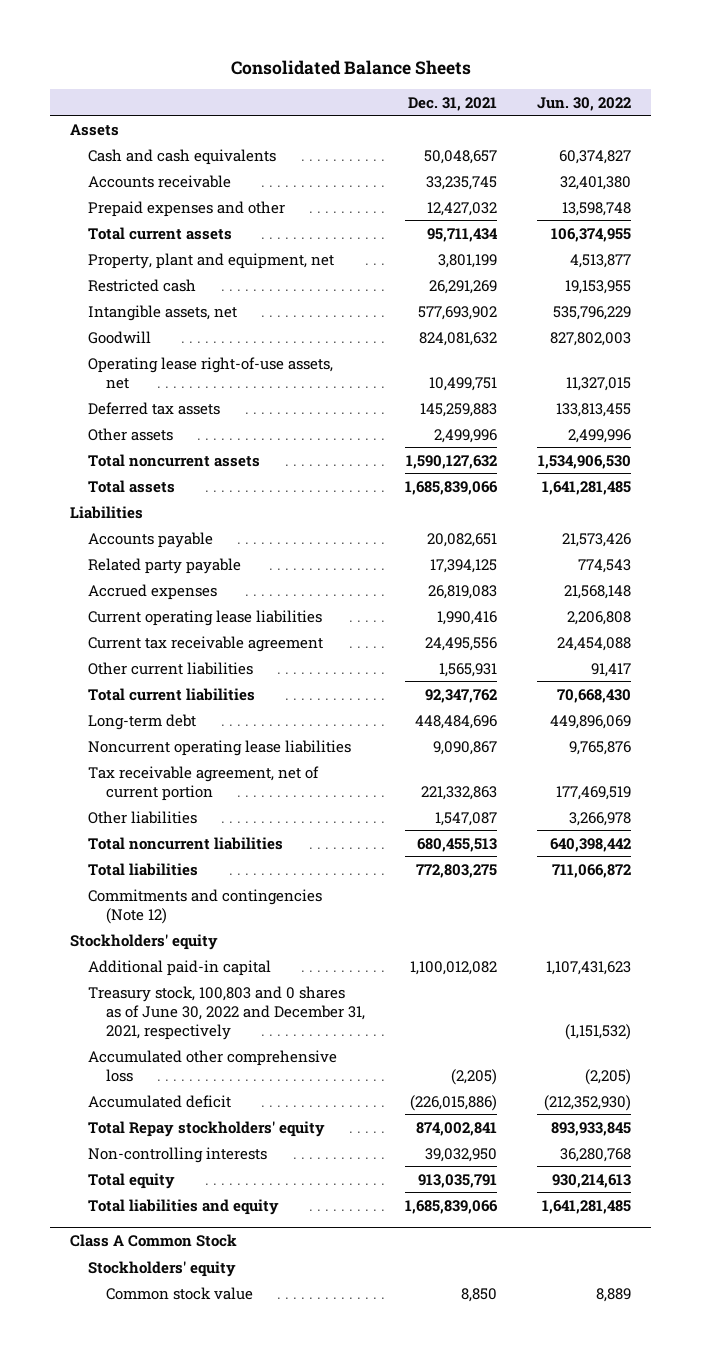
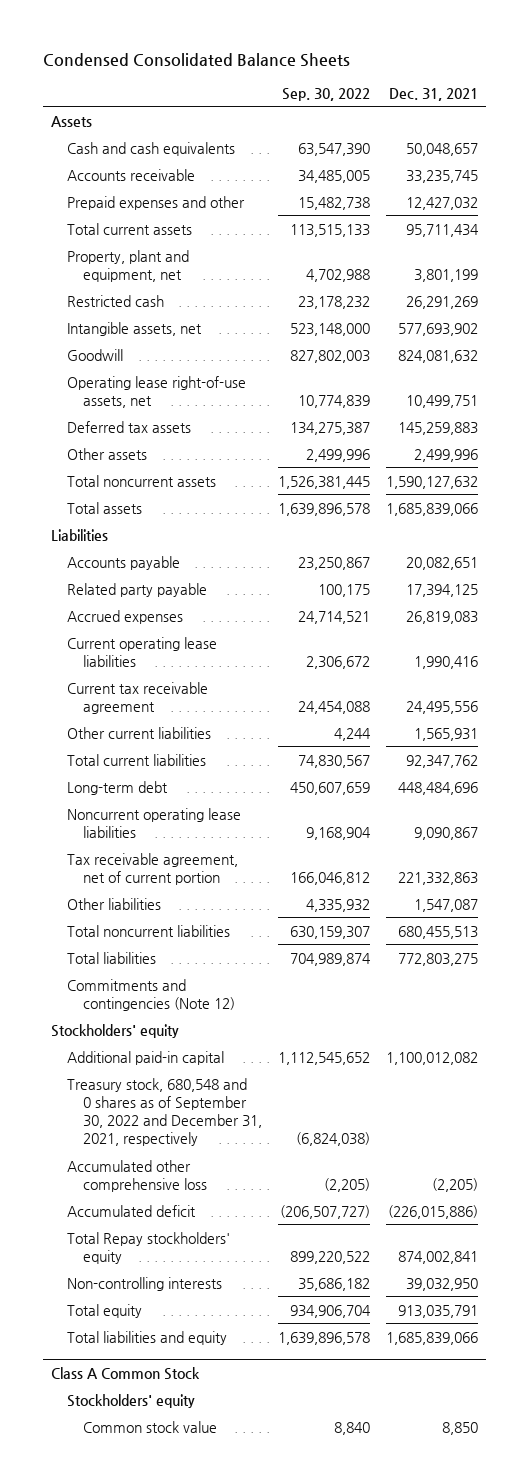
[230,59,471,75] Consolidated Balance Sheets -> [42,52,350,67] Condensed Consolidated Balance Sheets
[536,96,631,111] Jun. 30, 2022 -> none
none -> [281,87,370,101] Sep. 30, 2022
[88,985,366,1040] Treasury stock, 100,803 and 0 shares as of June 30, 2022 and December 31, 2021, respectively -> [66,1077,262,1146] Treasury stock, 680,548 and 0 shares as of September 30, 2022 and December 31, 2021, respectively

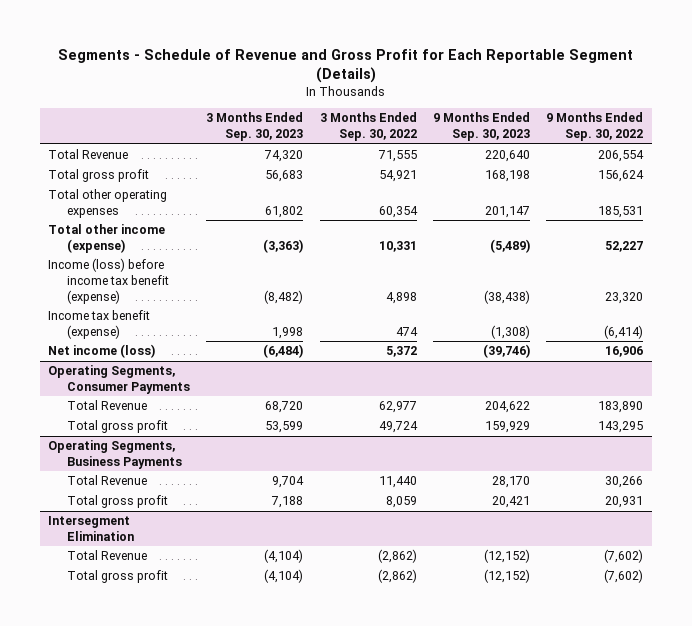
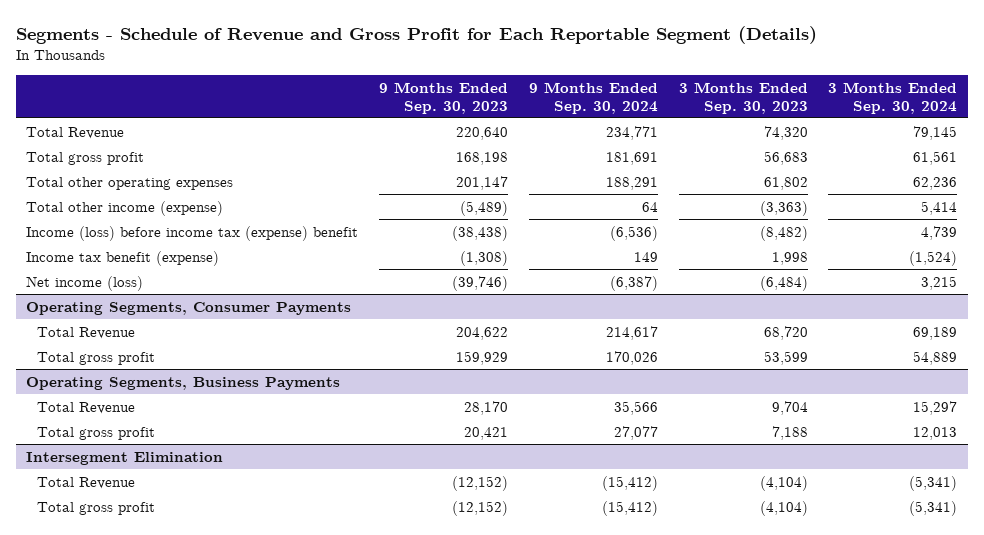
[319,112,417,142] 3 Months Ended Sep. 30, 2022 -> none
[546,112,644,142] 9 Months Ended Sep. 30, 2022 -> none
none -> [528,81,658,114] 9 Months Ended Sep. 30, 2024
none -> [828,81,958,114] 3 Months Ended Sep. 30, 2024
[48,258,169,304] Income (loss) before income tax benefit (expense) -> [26,225,359,241] Income (loss) before income tax (expense) benefit

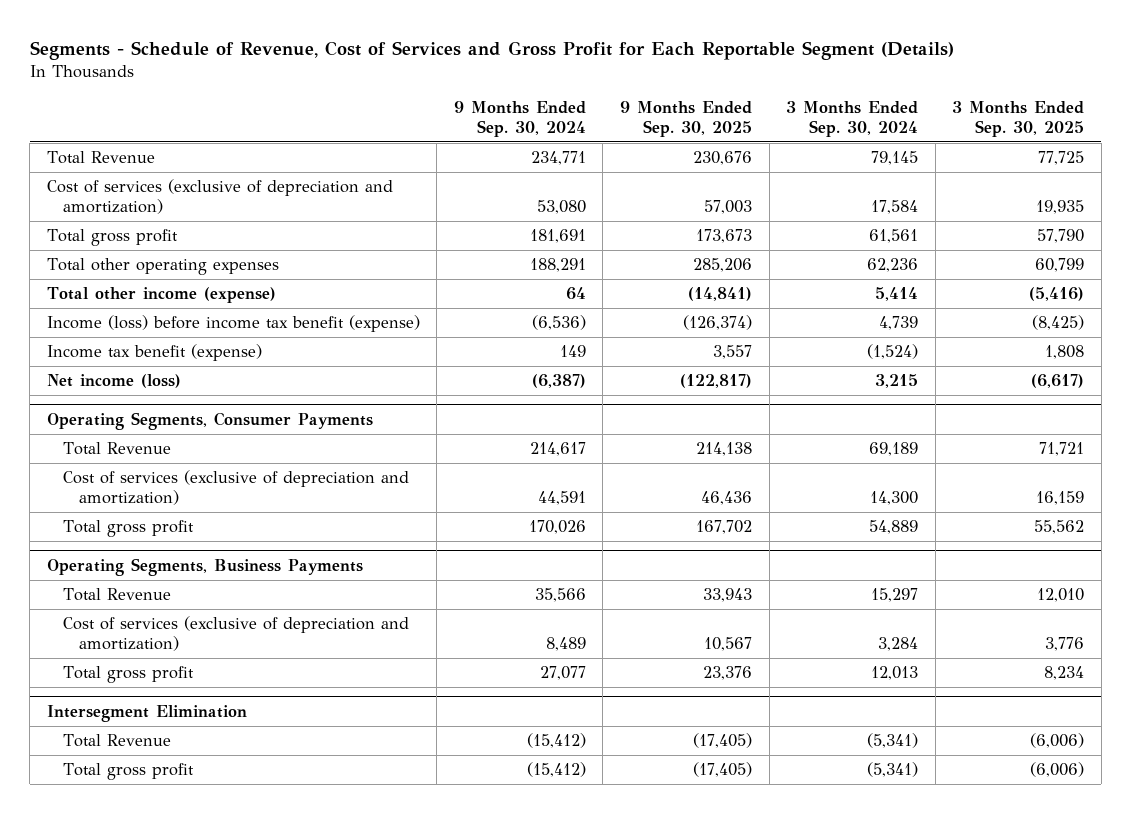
[16,25,818,44] Segments - Schedule of Revenue and Gross Profit for Each Reportable Segment (Details) -> [29,40,954,60] Segments - Schedule of Revenue, Cost of Services and Gross Profit for Each Reportable Segment (Details)
[379,81,509,114] 9 Months Ended Sep. 30, 2023 -> none
[678,81,808,114] 3 Months Ended Sep. 30, 2023 -> none
none -> [620,101,753,137] 9 Months Ended Sep. 30, 2025
none -> [952,101,1085,137] 3 Months Ended Sep. 30, 2025
none -> [46,179,393,214] Cost of services (exclusive of depreciation and amortization)
[26,225,359,241] Income (loss) before income tax (expense) benefit -> [46,315,420,333] Income (loss) before income tax benefit (expense)
none -> [62,470,409,505] Cost of services (exclusive of depreciation and amortization)
none -> [62,616,409,651] Cost of services (exclusive of depreciation and amortization)

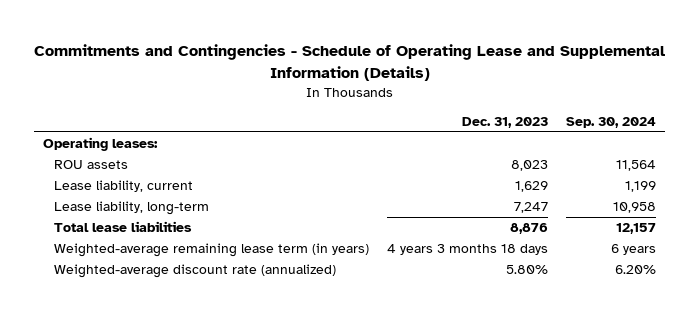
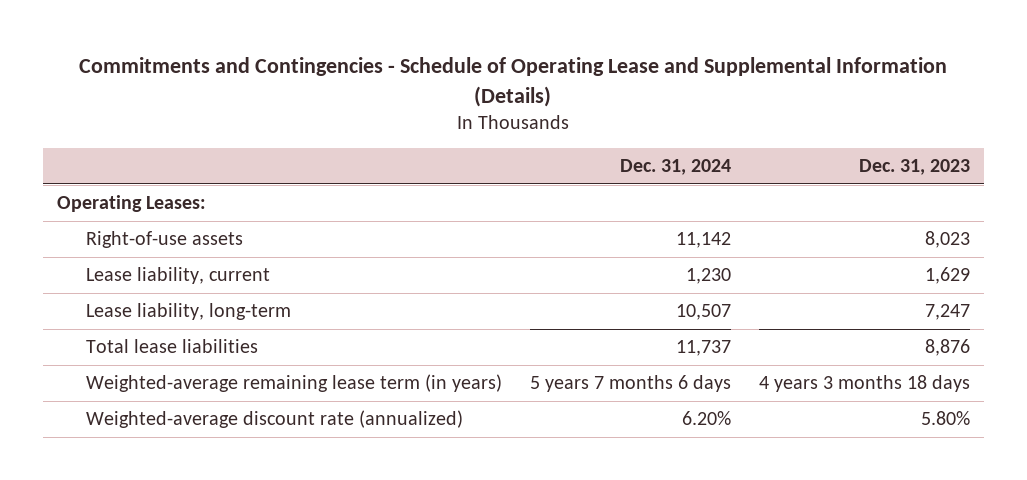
[566,117,657,129] Sep. 30, 2024 -> none
none -> [620,159,732,176] Dec. 31, 2024
[43,137,159,152] Operating leases: -> [56,195,206,213] Operating Leases:
[54,160,129,170] ROU assets -> [86,231,244,249] Right-of-use assets

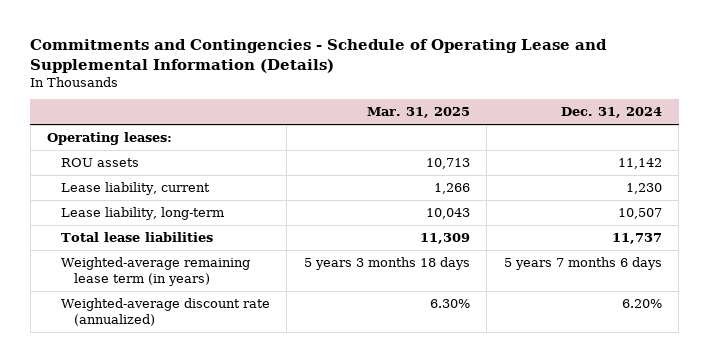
[859,159,971,176] Dec. 31, 2023 -> none
none -> [366,107,470,119] Mar. 31, 2025
[56,195,206,213] Operating Leases: -> [47,132,173,146] Operating leases:
[86,231,244,249] Right-of-use assets -> [60,158,139,168] ROU assets

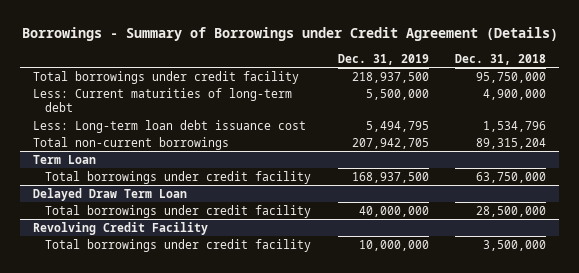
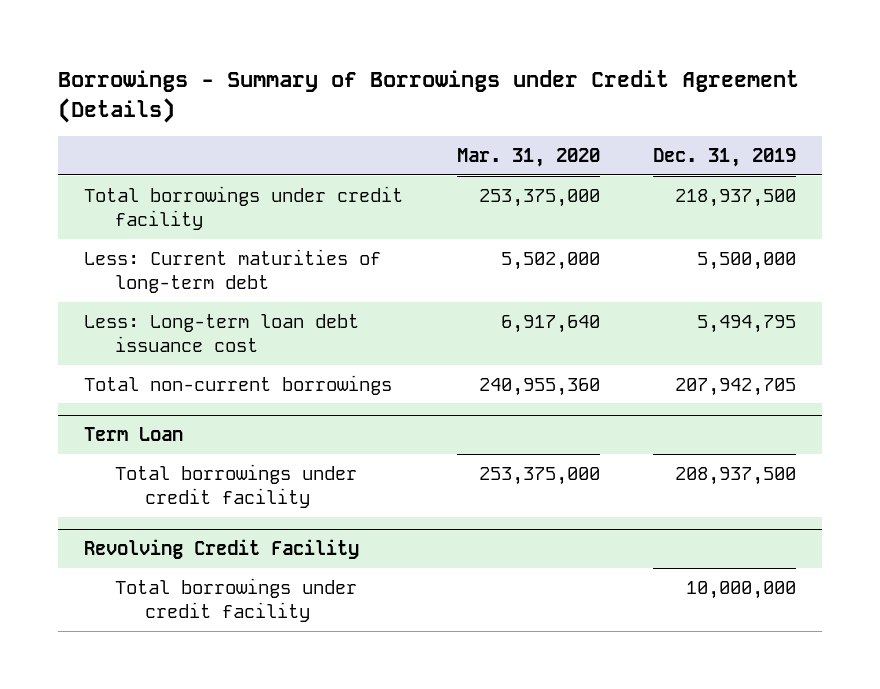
[455,53,547,65] Dec. 31, 2018 -> none
none -> [456,148,600,168] Mar. 31, 2020
[33,187,188,201] Delayed Draw Term Loan -> none
[45,204,312,218] Total borrowings under credit facility -> none
[351,171,429,183] 168,937,500 -> [674,466,796,485] 208,937,500

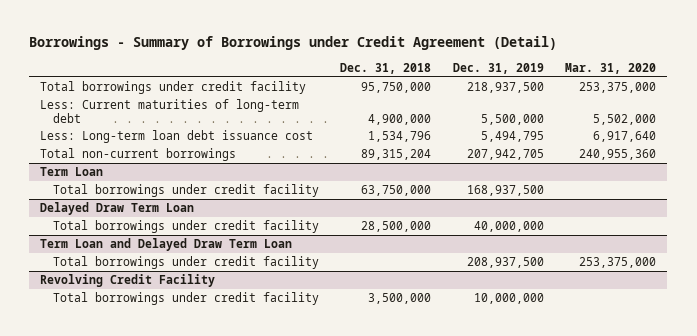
[57,70,799,124] Borrowings - Summary of Borrowings under Credit Agreement (Details) -> [29,36,558,51] Borrowings - Summary of Borrowings under Credit Agreement (Detail)
none -> [340,63,432,75] Dec. 31, 2018
none -> [52,184,319,198] Total borrowings under credit facility
none -> [40,202,195,216] Delayed Draw Term Loan
none -> [52,220,319,234] Total borrowings under credit facility
none -> [40,238,293,252] Term Loan and Delayed Draw Term Loan

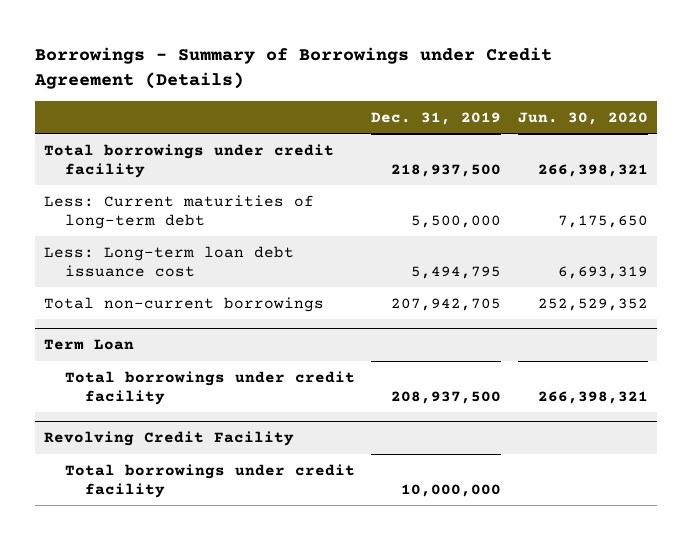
[29,36,558,51] Borrowings - Summary of Borrowings under Credit Agreement (Detail) -> [34,47,553,90] Borrowings - Summary of Borrowings under Credit Agreement (Details)
[340,63,432,75] Dec. 31, 2018 -> none
[565,63,657,75] Mar. 31, 2020 -> none
none -> [518,112,649,126] Jun. 30, 2020
[52,184,319,198] Total borrowings under credit facility -> none
[40,202,195,216] Delayed Draw Term Loan -> none
[52,220,319,234] Total borrowings under credit facility -> none
[40,238,293,252] Term Loan and Delayed Draw Term Loan -> none

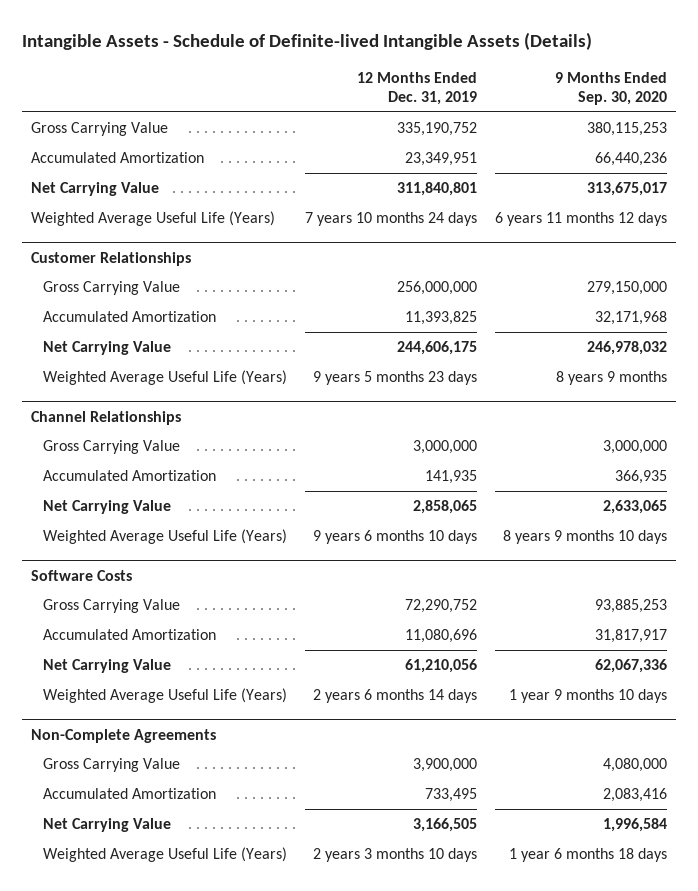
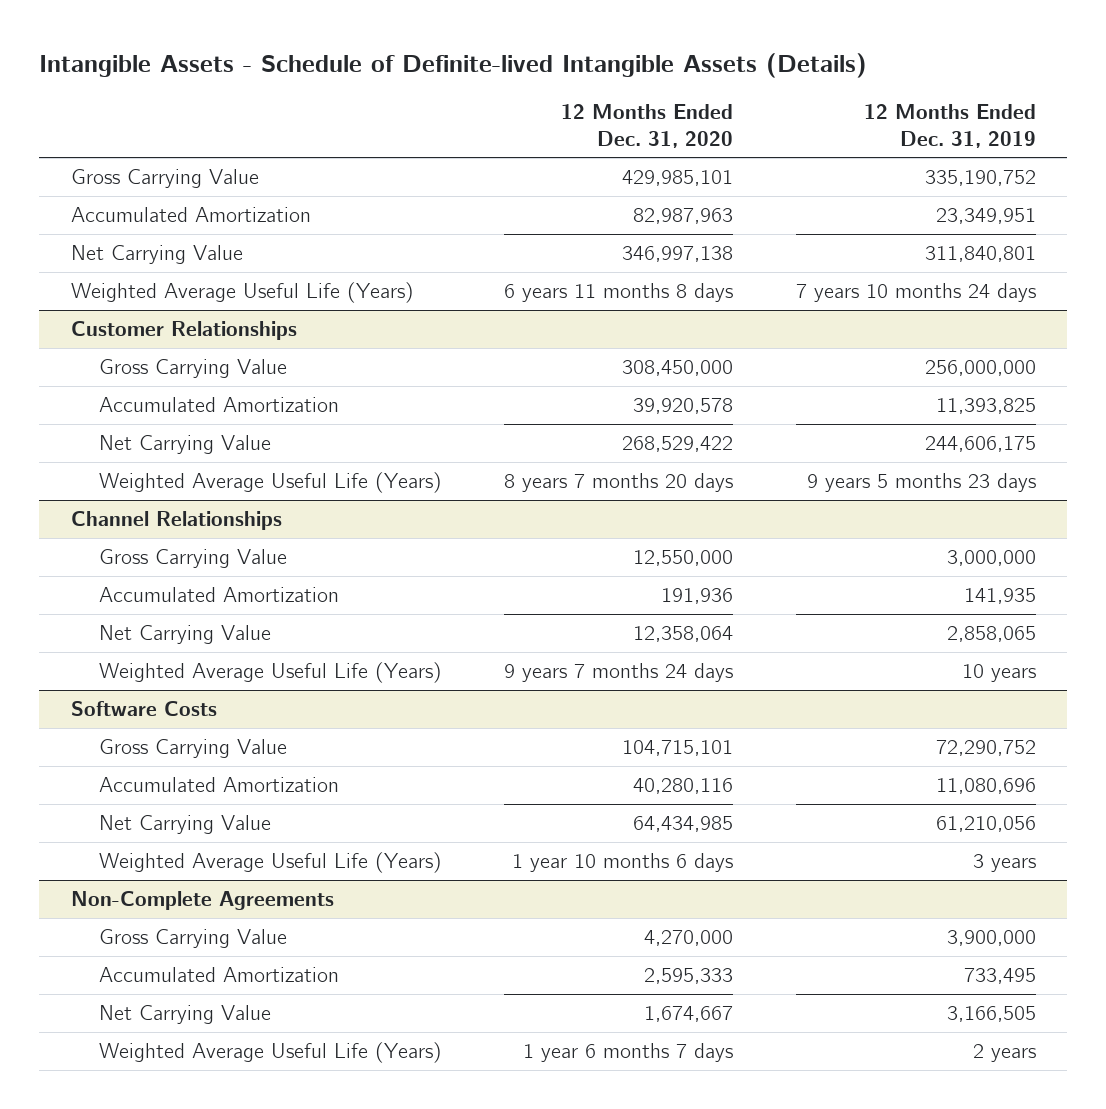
[555,71,668,106] 9 Months Ended Sep. 30, 2020 -> none
none -> [561,104,734,148] 12 Months Ended Dec. 31, 2020
[313,530,478,545] 9 years 6 months 10 days -> [961,664,1036,683] 10 years
[313,689,478,704] 2 years 6 months 14 days -> [972,854,1036,873] 3 years
[313,848,478,863] 2 years 3 months 10 days -> [972,1044,1036,1063] 2 years

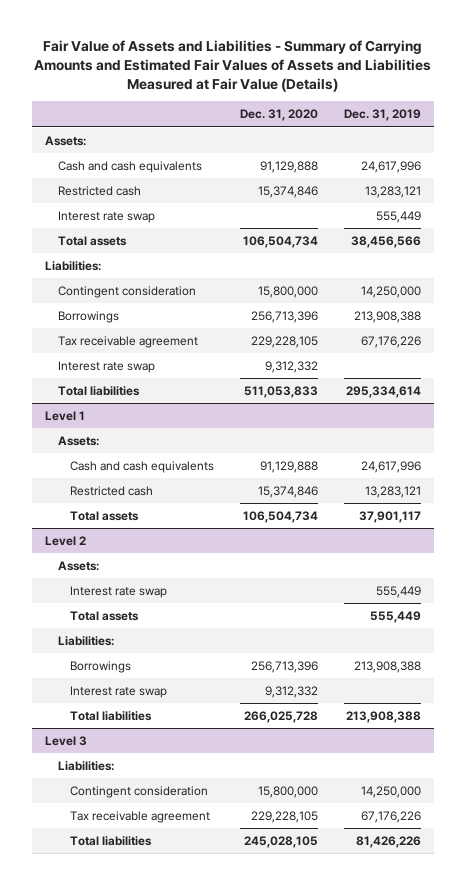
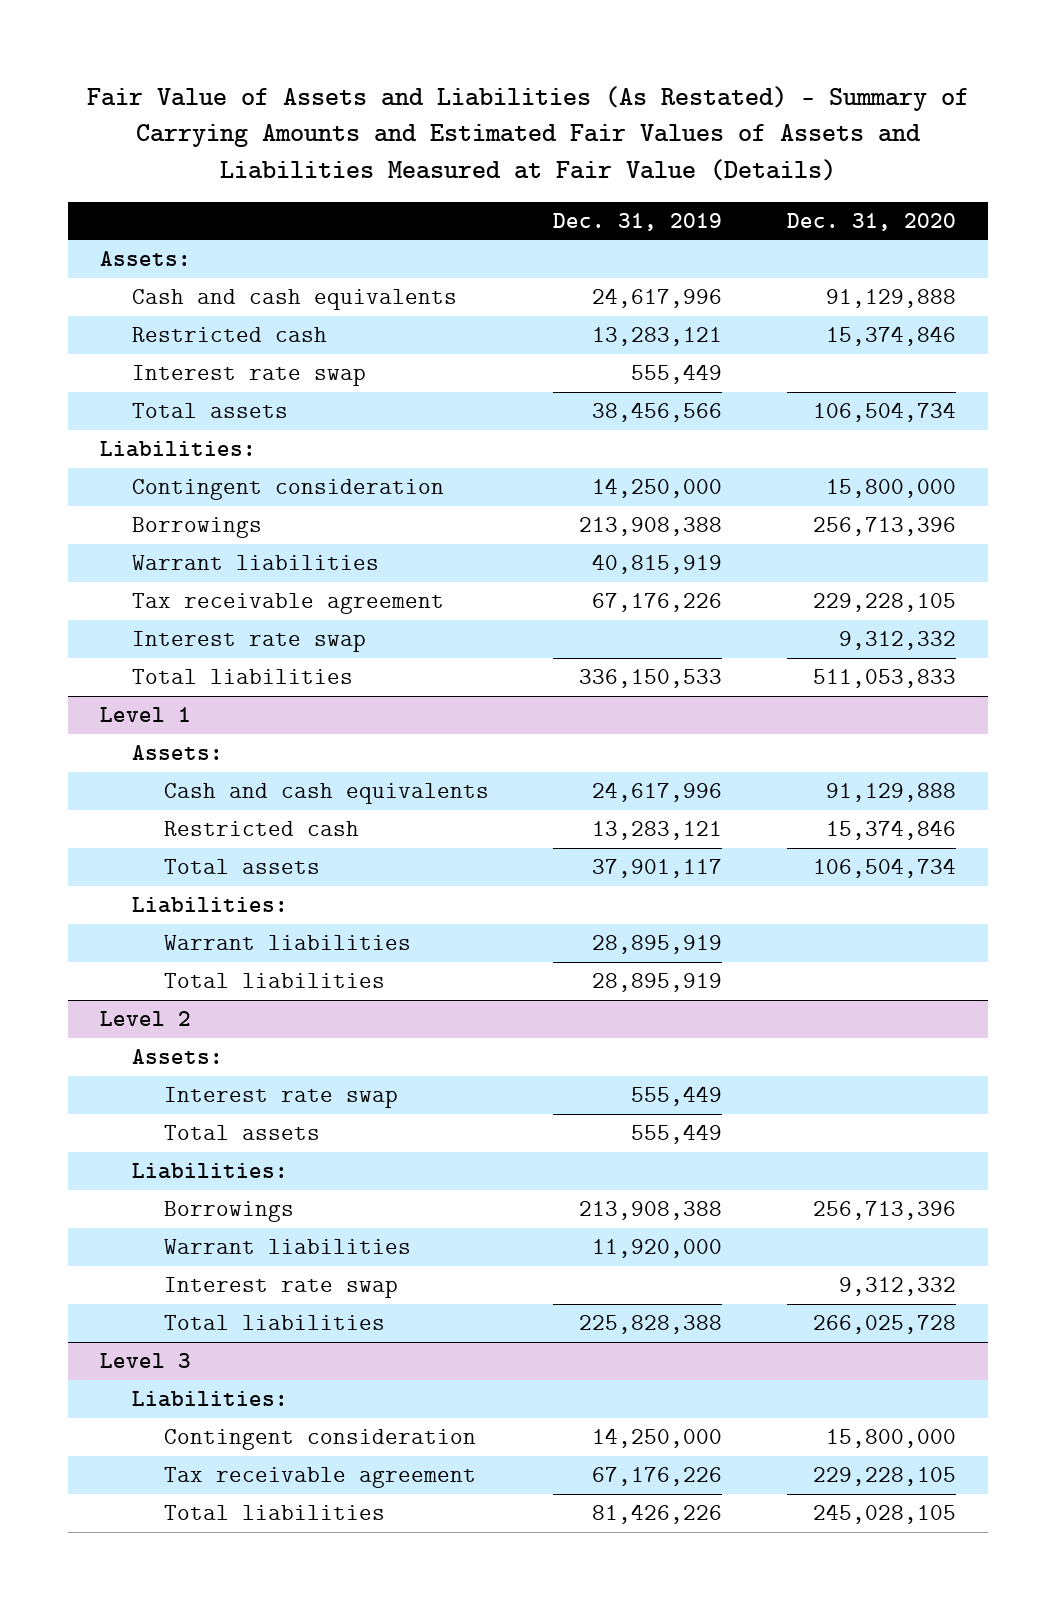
[34,40,432,93] Fair Value of Assets and Liabilities - Summary of Carrying Amounts and Estimated Fair Values of Assets and Liabilities Measured at Fair Value (Details) -> [87,85,970,182] Fair Value of Assets and Liabilities (As Restated) - Summary of Carrying Amounts and Estimated Fair Values of Assets and Liabilities Measured at Fair Value (Details)
none -> [132,555,380,571] Warrant liabilities
[346,385,422,398] 295,334,614 -> [579,669,723,689] 336,150,533
none -> [132,897,289,914] Liabilities:
none -> [163,935,411,951] Warrant liabilities
none -> [163,973,385,989] Total liabilities
none -> [163,1239,411,1255] Warrant liabilities
[346,710,422,723] 213,908,388 -> [579,1315,723,1335] 225,828,388

